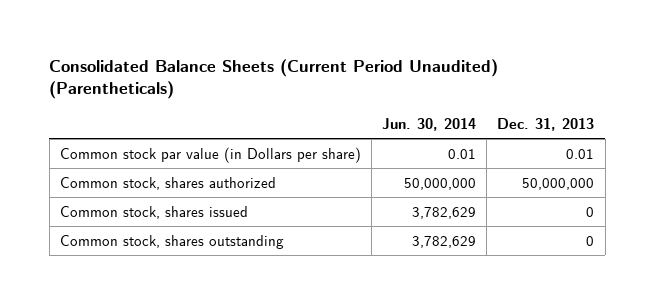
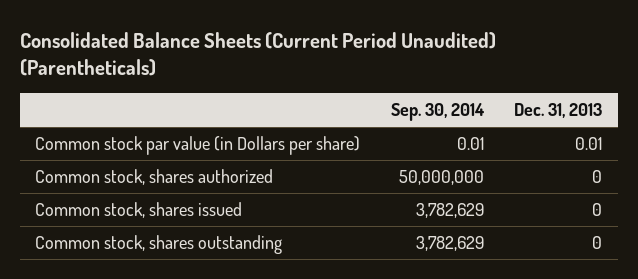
[382,117,477,131] Jun. 30, 2014 -> none
none -> [390,103,485,122] Sep. 30, 2014
[522,177,595,190] 50,000,000 -> [592,170,603,184] 0

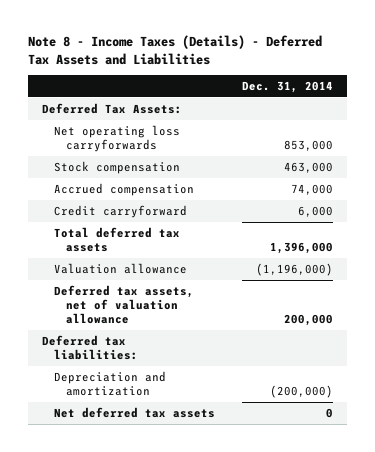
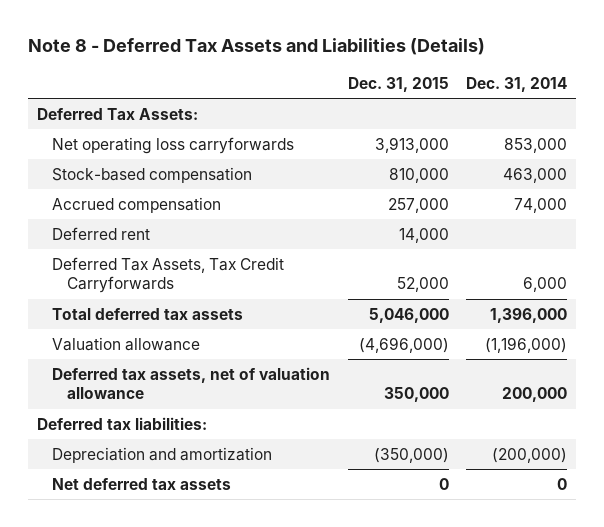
[28,34,323,65] Note 8 - Income Taxes (Details) - Deferred Tax Assets and Liabilities -> [28,38,486,56] Note 8 - Deferred Tax Assets and Liabilities (Details)
none -> [347,76,449,92] Dec. 31, 2015
[54,160,181,174] Stock compensation -> [52,166,253,183] Stock-based compensation
none -> [52,226,151,240] Deferred rent
[54,204,188,218] Credit carryforward -> [52,256,285,294] Deferred Tax Assets, Tax Credit Carryforwards

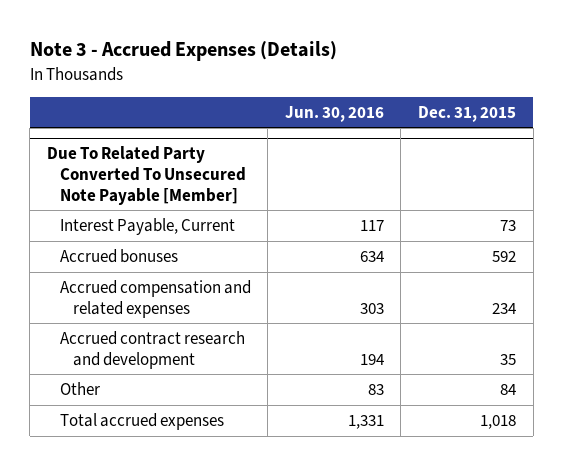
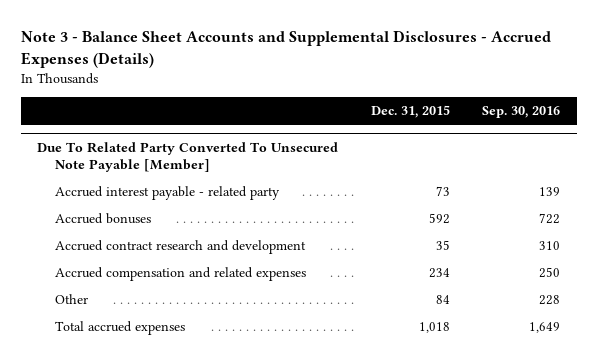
[29,41,337,62] Note 3 - Accrued Expenses (Details) -> [20,30,551,68] Note 3 - Balance Sheet Accounts and Supplemental Disclosures - Accrued Expenses (Details)
[284,105,384,122] Jun. 30, 2016 -> none
none -> [482,105,561,118] Sep. 30, 2016
[59,217,235,235] Interest Payable, Current -> [54,186,280,201] Accrued interest payable - related party
[59,279,251,318] Accrued compensation and related expenses -> [54,267,306,282] Accrued compensation and related expenses

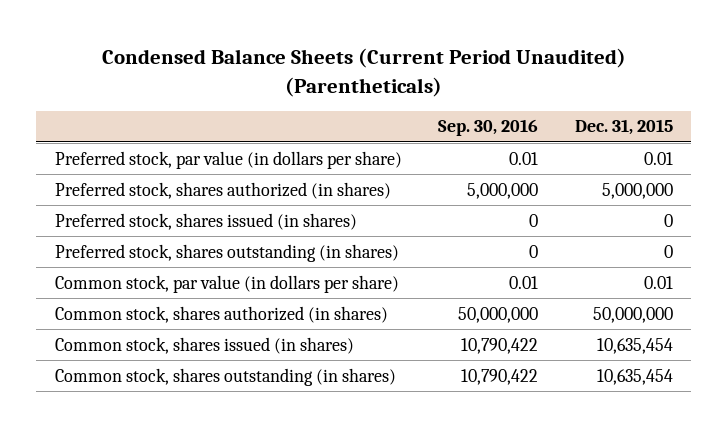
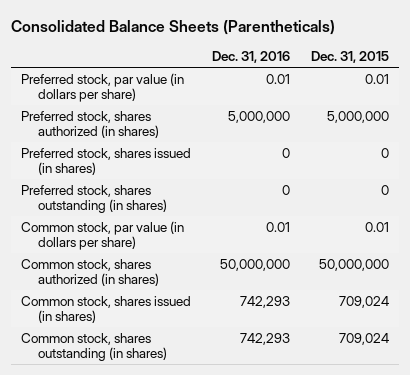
[101,48,626,97] Condensed Balance Sheets (Current Period Unaudited) (Parentheticals) -> [11,20,336,36] Consolidated Balance Sheets (Parentheticals)
[438,119,539,137] Sep. 30, 2016 -> none
none -> [211,51,290,64] Dec. 31, 2016
[596,337,673,354] 10,635,454 -> [338,295,389,308] 709,024
[596,368,673,385] 10,635,454 -> [338,332,389,345] 709,024

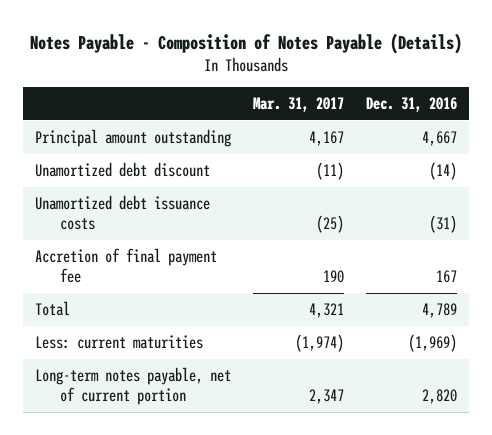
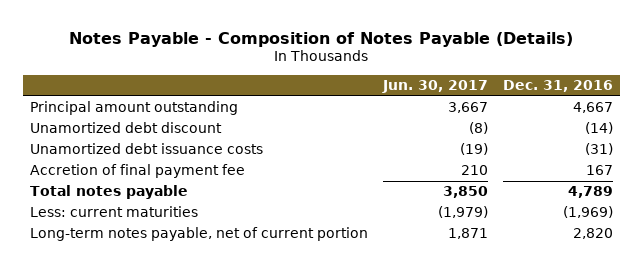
[252,96,344,112] Mar. 31, 2017 -> none
none -> [381,80,488,94] Jun. 30, 2017
[34,301,70,317] Total -> [30,185,189,200] Total notes payable

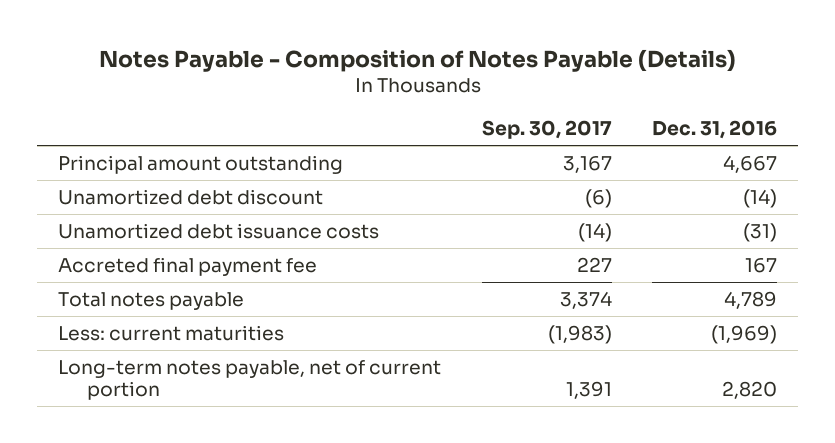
[381,80,488,94] Jun. 30, 2017 -> none
none -> [481,120,612,140] Sep. 30, 2017
[30,164,246,179] Accretion of final payment fee -> [57,257,317,277] Accreted final payment fee

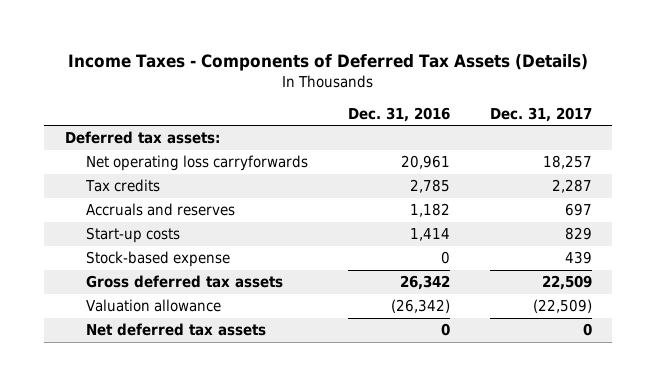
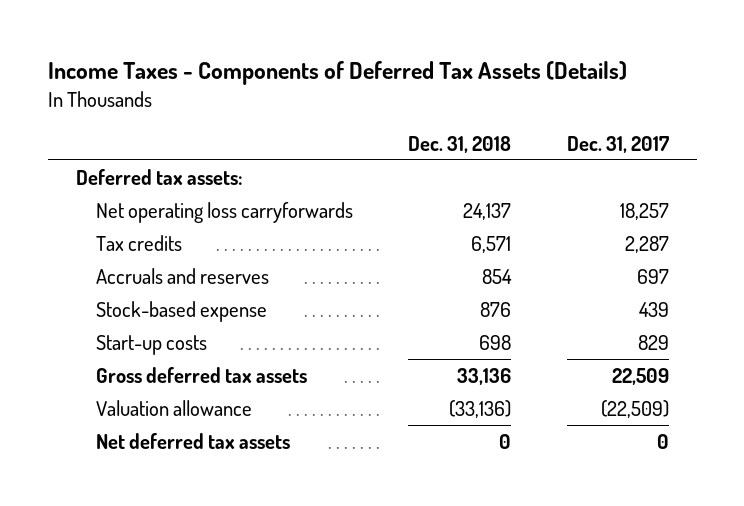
[347,106,450,122] Dec. 31, 2016 -> none
none -> [408,135,512,153] Dec. 31, 2018
[85,227,180,244] Start-up costs -> [95,334,207,355] Start-up costs

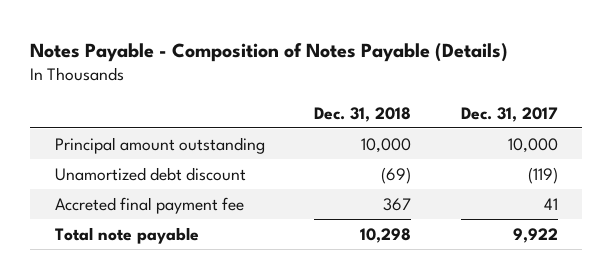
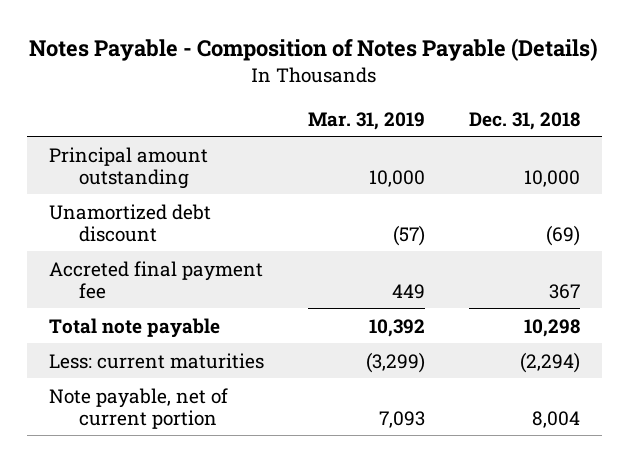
[460,106,558,122] Dec. 31, 2017 -> none
none -> [307,111,425,130] Mar. 31, 2019
none -> [48,352,264,369] Less: current maturities
none -> [48,387,228,429] Note payable, net of current portion

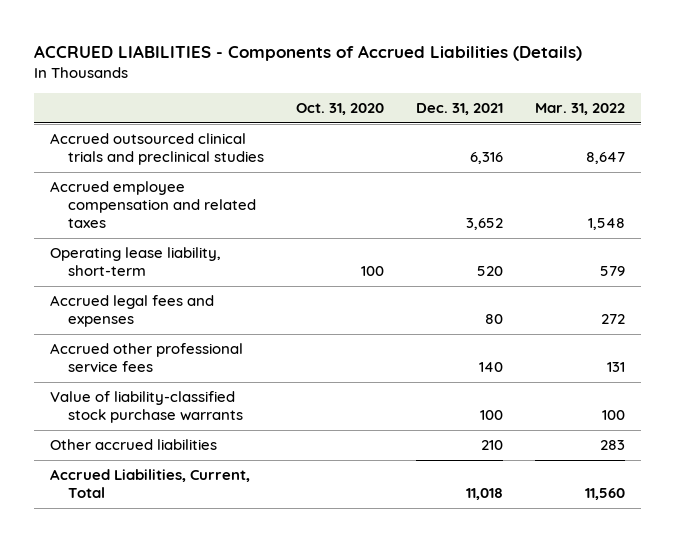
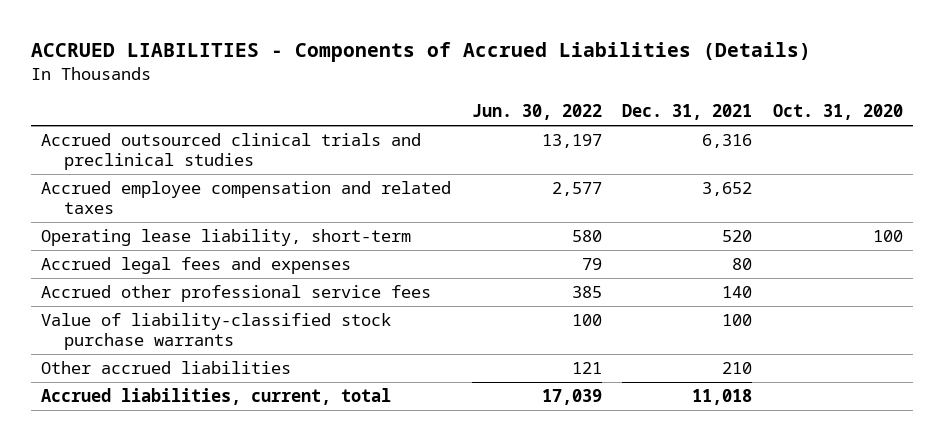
[534,102,625,115] Mar. 31, 2022 -> none
none -> [471,103,602,120] Jun. 30, 2022
[50,469,251,499] Accrued Liabilities, Current, Total -> [41,388,392,406] Accrued liabilities, current, total

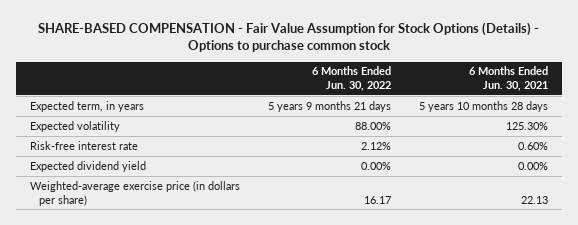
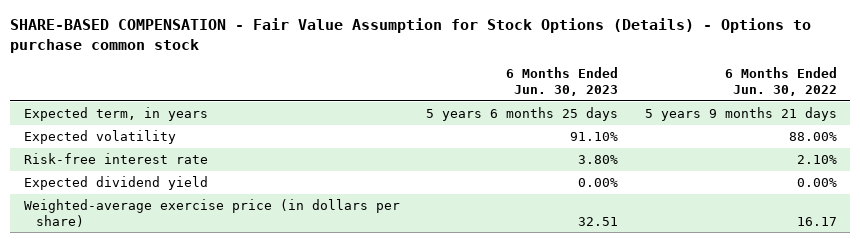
[468,66,548,92] 6 Months Ended Jun. 30, 2021 -> none
none -> [506,67,619,96] 6 Months Ended Jun. 30, 2023
[360,141,391,150] 2.12% -> [796,154,837,164] 2.10%

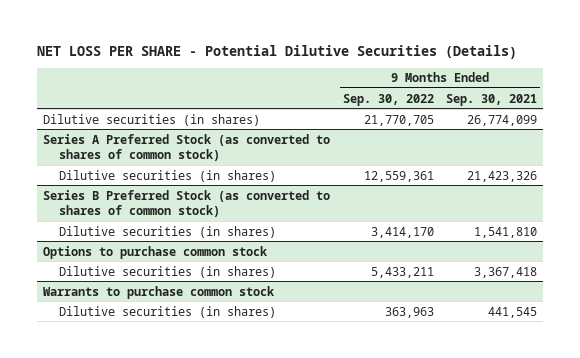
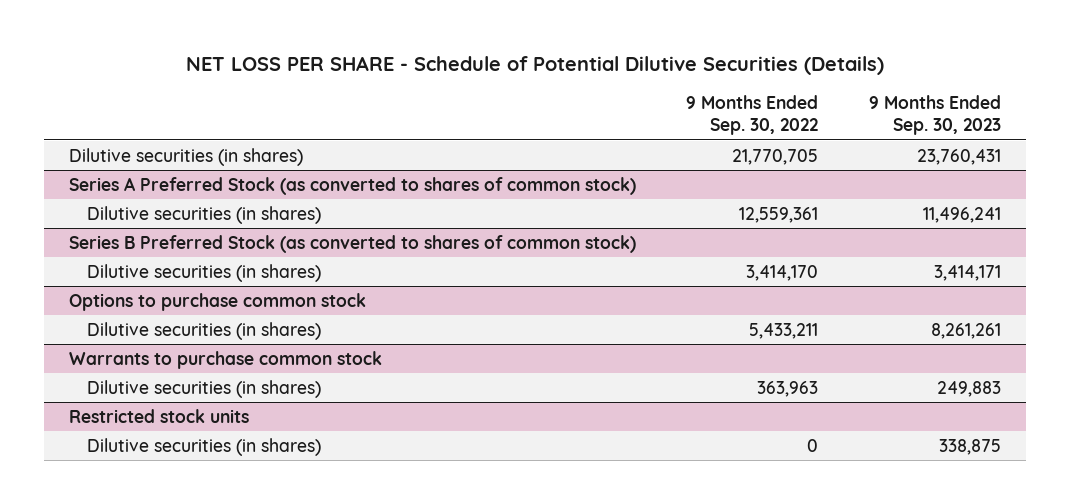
[37,44,518,59] NET LOSS PER SHARE - Potential Dilutive Securities (Details) -> [185,55,884,75] NET LOSS PER SHARE - Schedule of Potential Dilutive Securities (Details)
[446,93,538,106] Sep. 30, 2021 -> none
none -> [868,95,1001,136] 9 Months Ended Sep. 30, 2023
none -> [68,408,249,423] Restricted stock units
none -> [86,437,321,456] Dilutive securities (in shares)

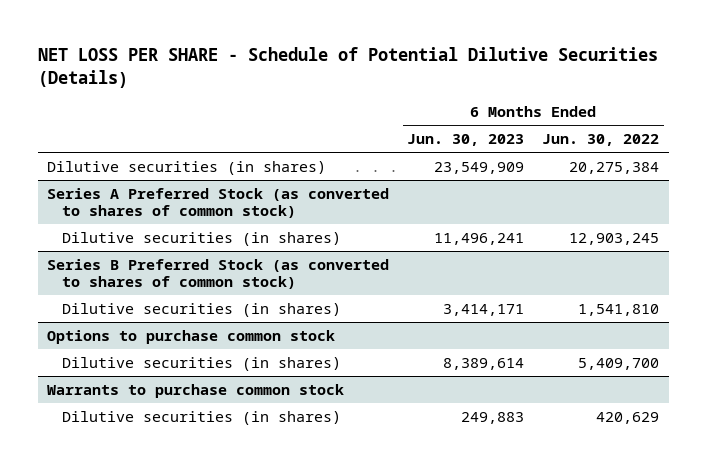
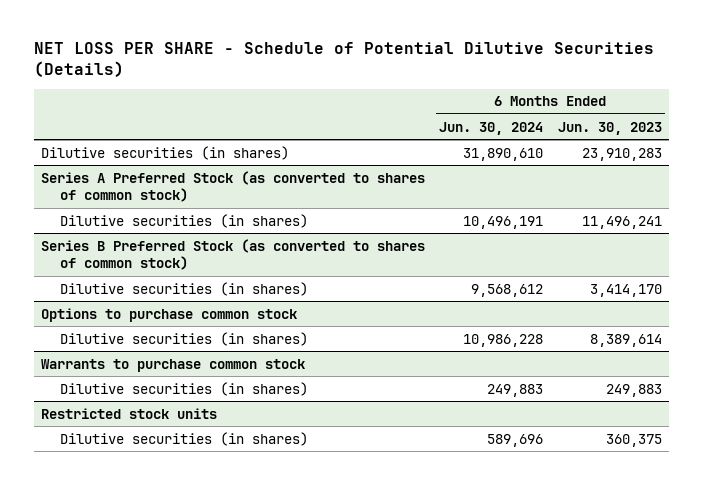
[542,134,660,147] Jun. 30, 2022 -> none
none -> [439,121,544,135] Jun. 30, 2024
[434,161,525,174] 23,549,909 -> [581,147,662,161] 23,910,283
[443,303,525,316] 3,414,171 -> [589,283,662,297] 3,414,170
none -> [40,407,217,419] Restricted stock units
none -> [59,431,308,446] Dilutive securities (in shares)

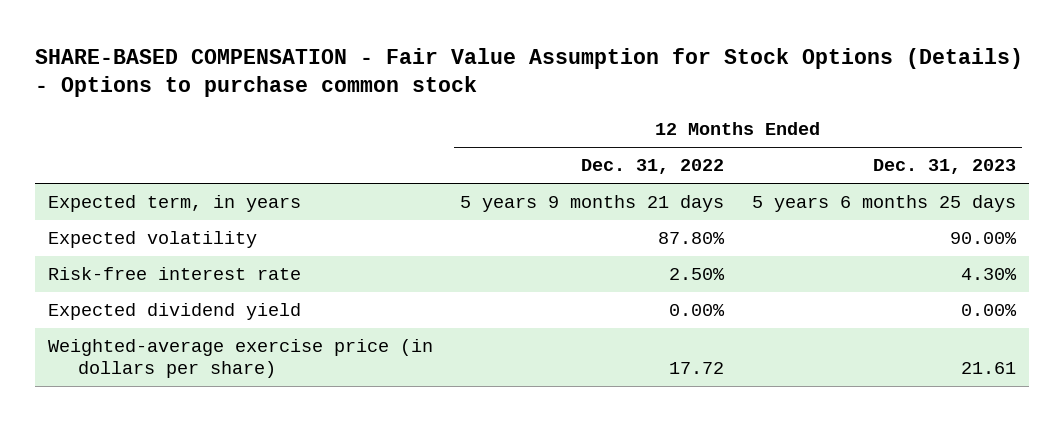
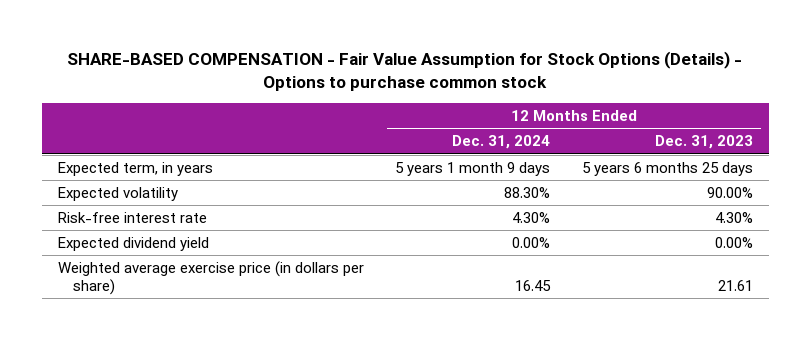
[581,159,725,175] Dec. 31, 2022 -> none
none -> [452,135,551,150] Dec. 31, 2024
[48,339,434,378] Weighted-average exercise price (in dollars per share) -> [57,261,364,295] Weighted average exercise price (in dollars per share)

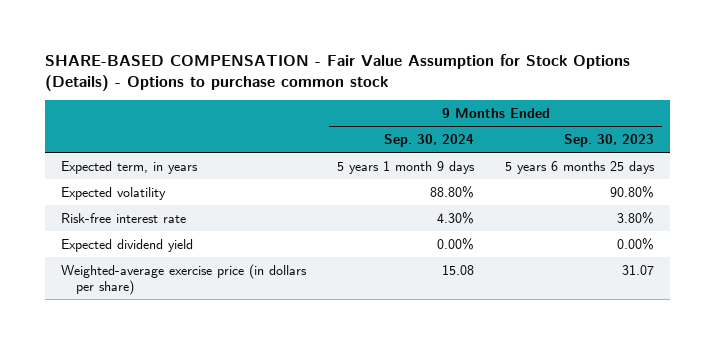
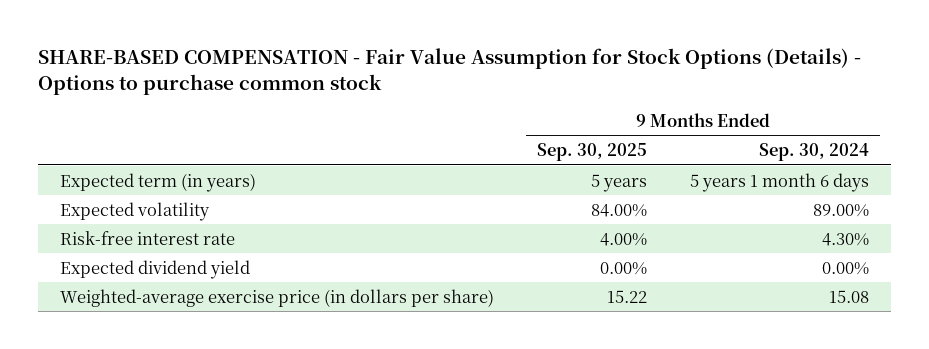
[564,133,655,147] Sep. 30, 2023 -> none
none -> [537,143,648,162] Sep. 30, 2025
[61,160,199,174] Expected term, in years -> [59,172,256,192] Expected term (in years)
[337,160,476,174] 5 years 1 month 9 days -> [690,172,870,192] 5 years 1 month 6 days
[430,185,475,198] 88.80% -> [813,203,870,217] 89.00%

